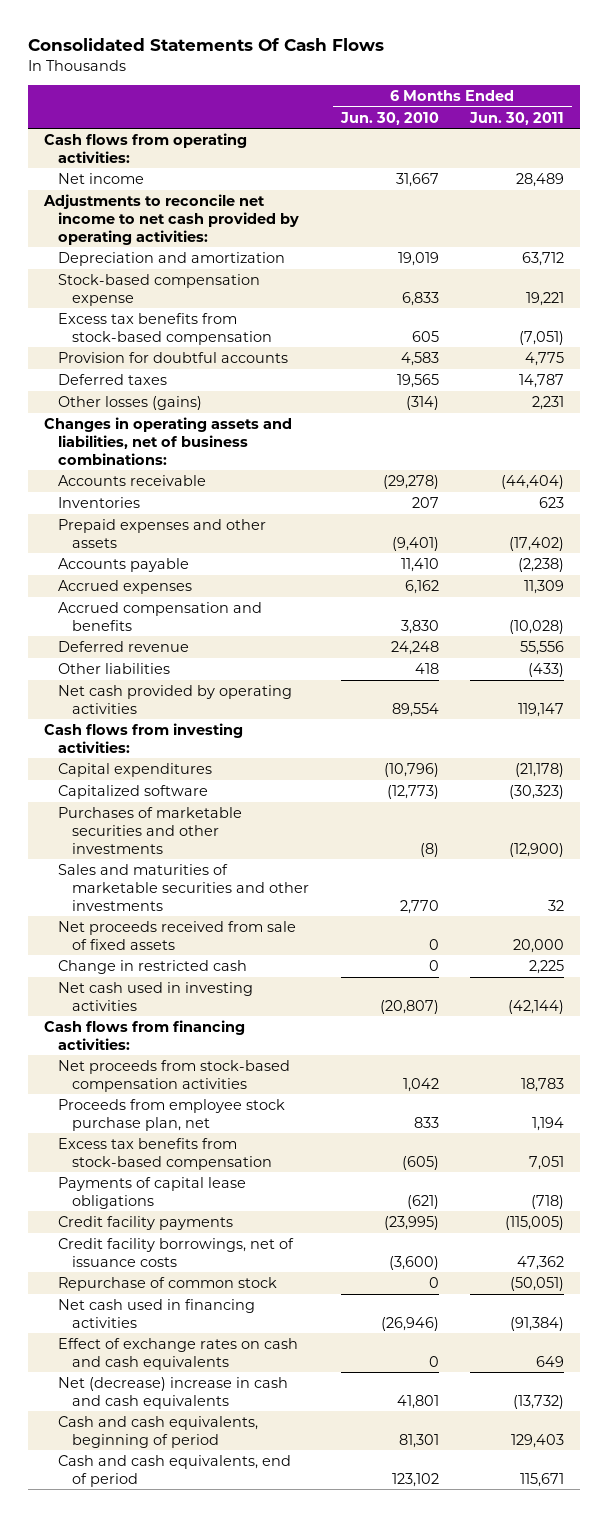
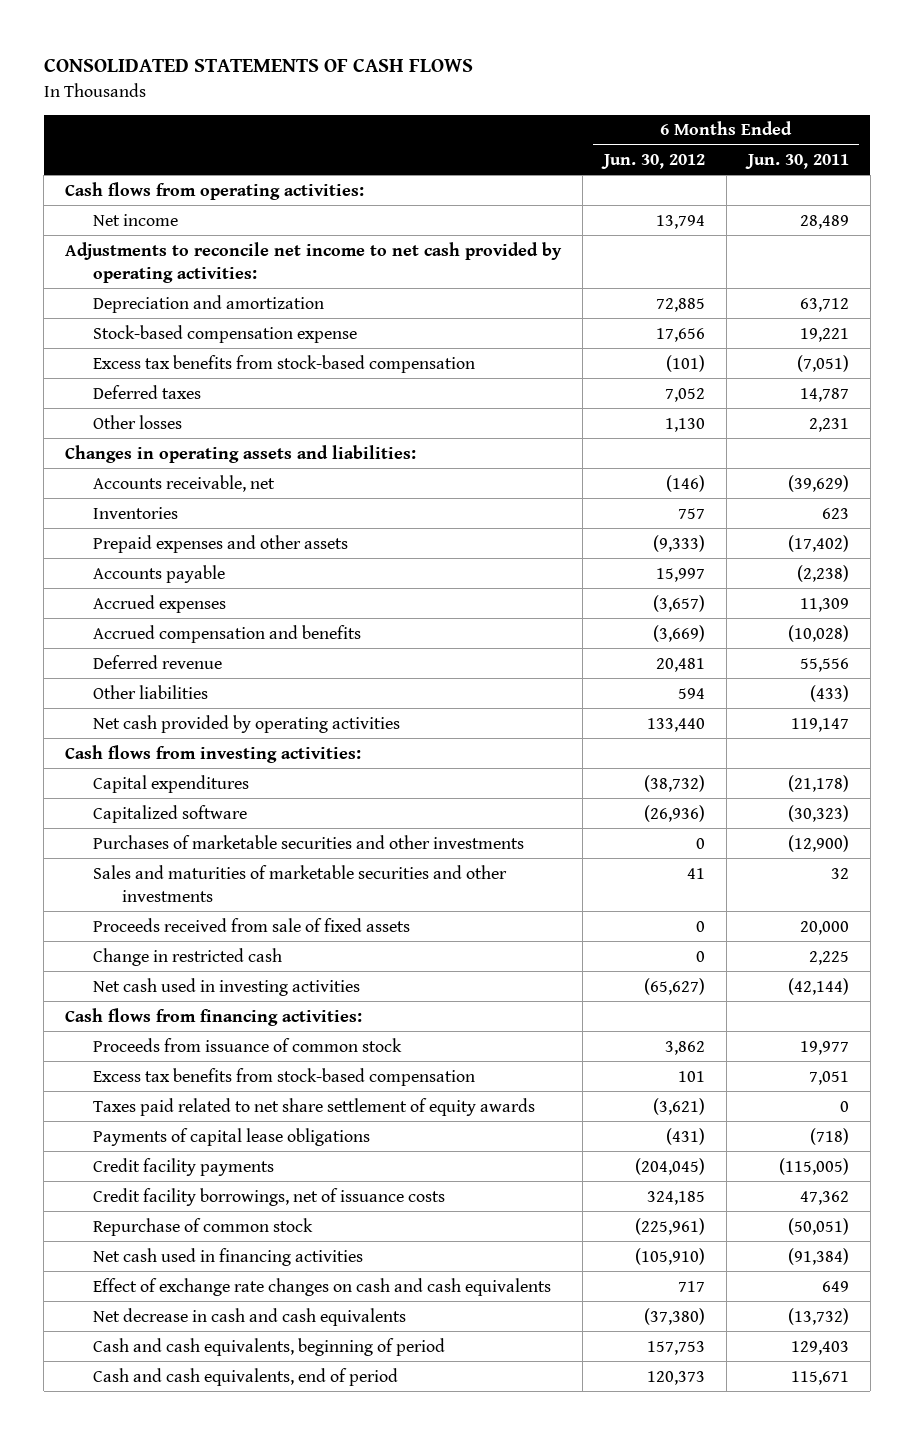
[27,37,384,51] Consolidated Statements Of Cash Flows -> [43,59,473,73] CONSOLIDATED STATEMENTS OF CASH FLOWS
[339,111,439,125] Jun. 30, 2010 -> none
none -> [600,154,705,170] Jun. 30, 2012
[57,351,288,363] Provision for doubtful accounts -> none
[57,395,202,410] Other losses (gains) -> [93,414,183,429] Other losses
[43,416,292,465] Changes in operating assets and liabilities, net of business combinations: -> [65,444,417,463] Changes in operating assets and liabilities:
[57,474,206,486] Accounts receivable -> [93,474,276,492] Accounts receivable, net
[501,474,565,489] (44,404) -> [787,474,849,492] (39,629)
[57,920,296,950] Net proceeds received from sale of fixed assets -> [93,917,411,932] Proceeds received from sale of fixed assets
[57,1059,290,1092] Net proceeds from stock-based compensation activities -> none
[57,1098,285,1131] Proceeds from employee stock purchase plan, net -> none
none -> [93,1037,403,1052] Proceeds from issuance of common stock
none -> [93,1097,536,1116] Taxes paid related to net share settlement of equity awards
[57,1337,298,1370] Effect of exchange rates on cash and cash equivalents -> [93,1277,552,1296] Effect of exchange rate changes on cash and cash equivalents
[57,1376,288,1409] Net (decrease) increase in cash and cash equivalents -> [93,1307,407,1326] Net decrease in cash and cash equivalents

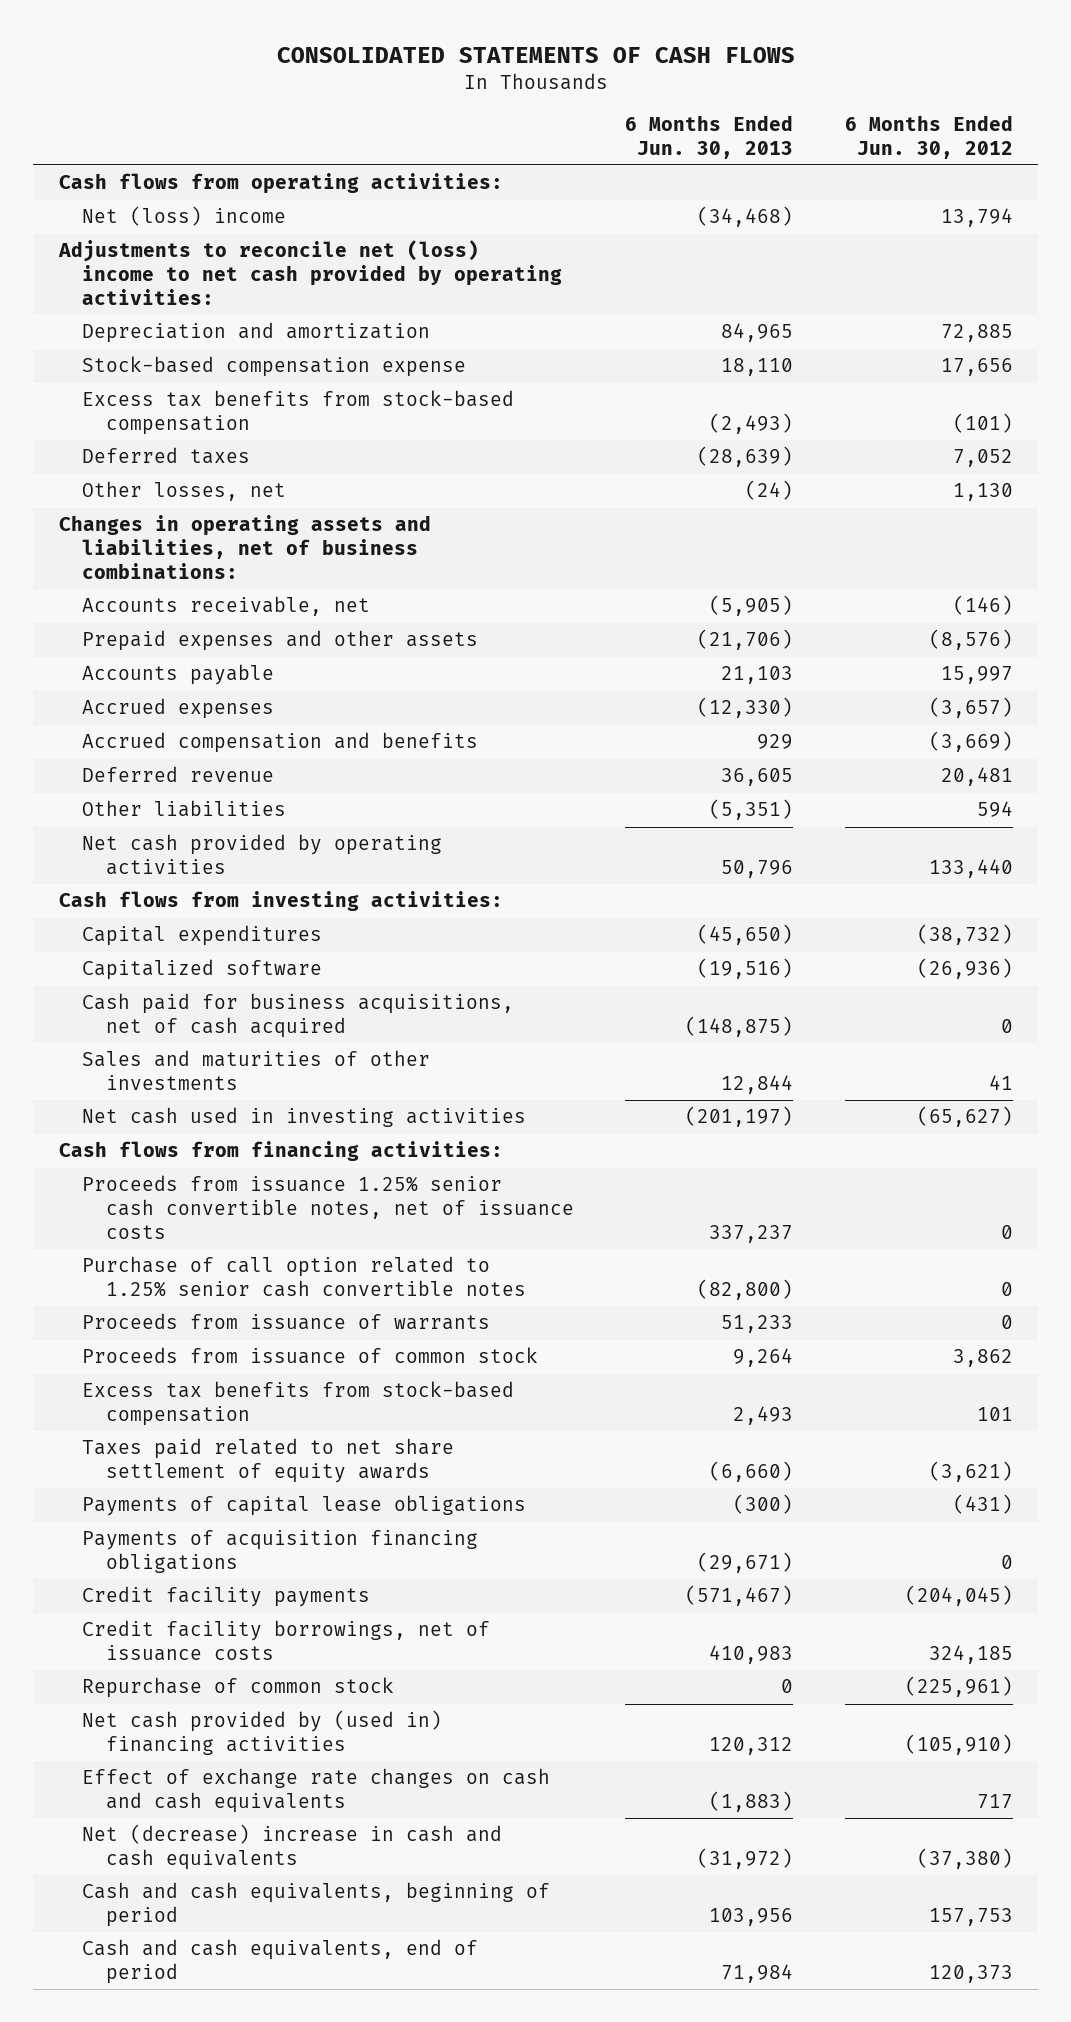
[744,154,849,170] Jun. 30, 2011 -> none
none -> [625,115,794,159] 6 Months Ended Jun. 30, 2013
[93,213,179,226] Net income -> [82,206,287,227] Net (loss) income
[65,241,563,283] Adjustments to reconcile net income to net cash provided by operating activities: -> [57,240,563,305] Adjustments to reconcile net (loss) income to net cash provided by operating activities:
[93,414,183,429] Other losses -> [82,481,287,502] Other losses, net
[65,444,417,463] Changes in operating assets and liabilities: -> [58,515,431,579] Changes in operating assets and liabilities, net of business combinations:
[93,506,179,519] Inventories -> none
[652,534,705,552] (9,333) -> [928,629,1013,651] (8,576)
[93,834,525,849] Purchases of marketable securities and other investments -> none
[93,917,411,932] Proceeds received from sale of fixed assets -> none
[93,947,283,966] Change in restricted cash -> none
none -> [82,993,515,1039] Cash paid for business acquisitions, net of cash acquired
[93,864,508,902] Sales and maturities of marketable securities and other investments -> [82,1050,431,1091] Sales and maturities of other investments
none -> [82,1175,575,1239] Proceeds from issuance 1.25% senior cash convertible notes, net of issuance costs
none -> [82,1256,527,1298] Purchase of call option related to 1.25% senior cash convertible notes
none -> [82,1313,491,1331] Proceeds from issuance of warrants
none -> [82,1530,479,1574] Payments of acquisition financing obligations
[93,1247,364,1266] Net cash used in financing activities -> [82,1710,443,1756] Net cash provided by (used in) financing activities
[93,1307,407,1326] Net decrease in cash and cash equivalents -> [82,1824,503,1871] Net (decrease) increase in cash and cash equivalents

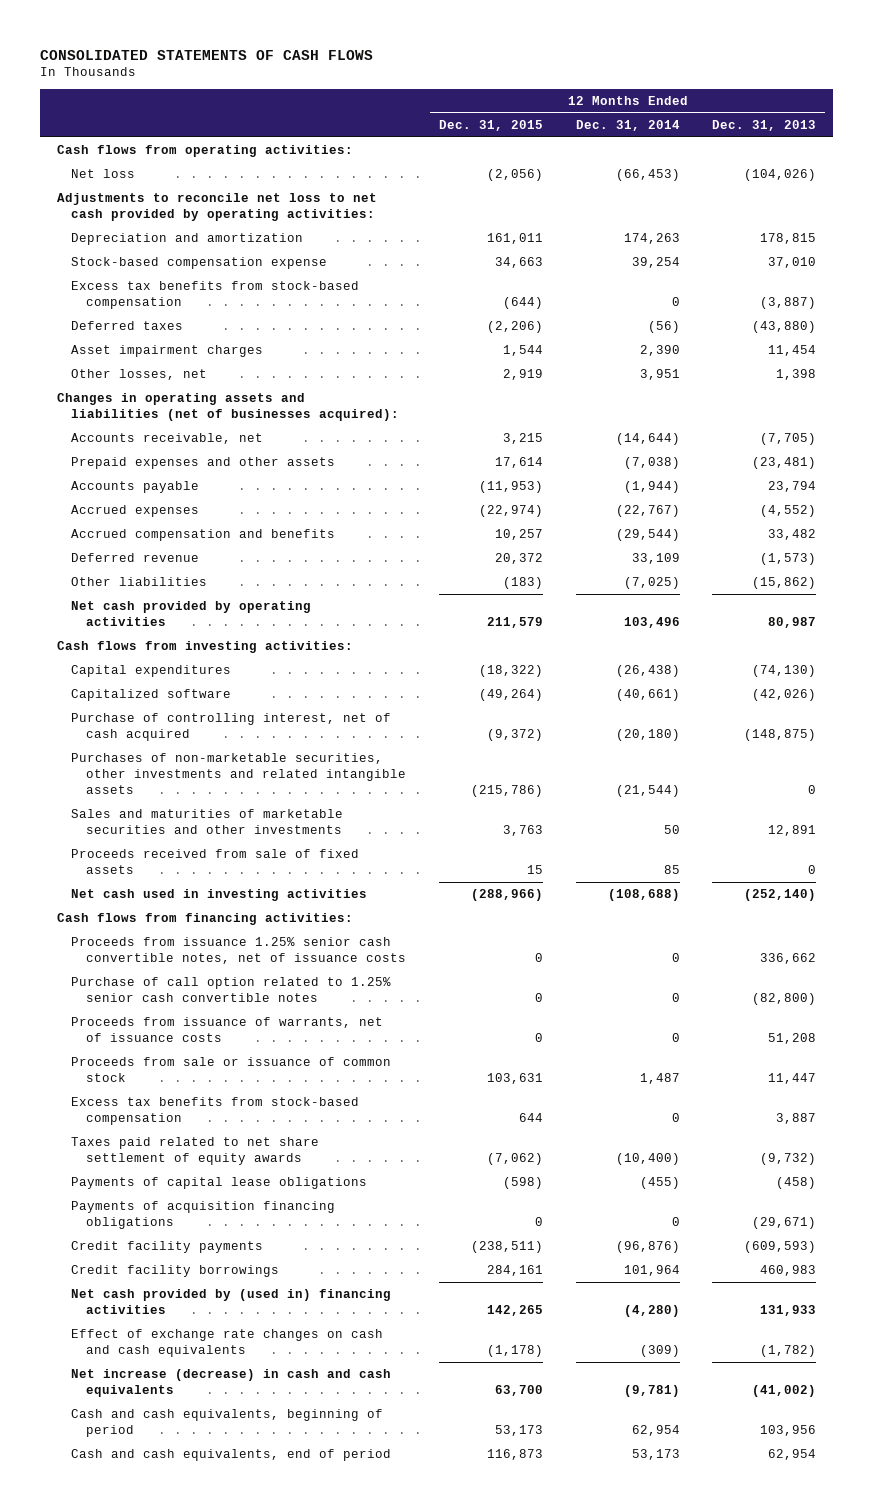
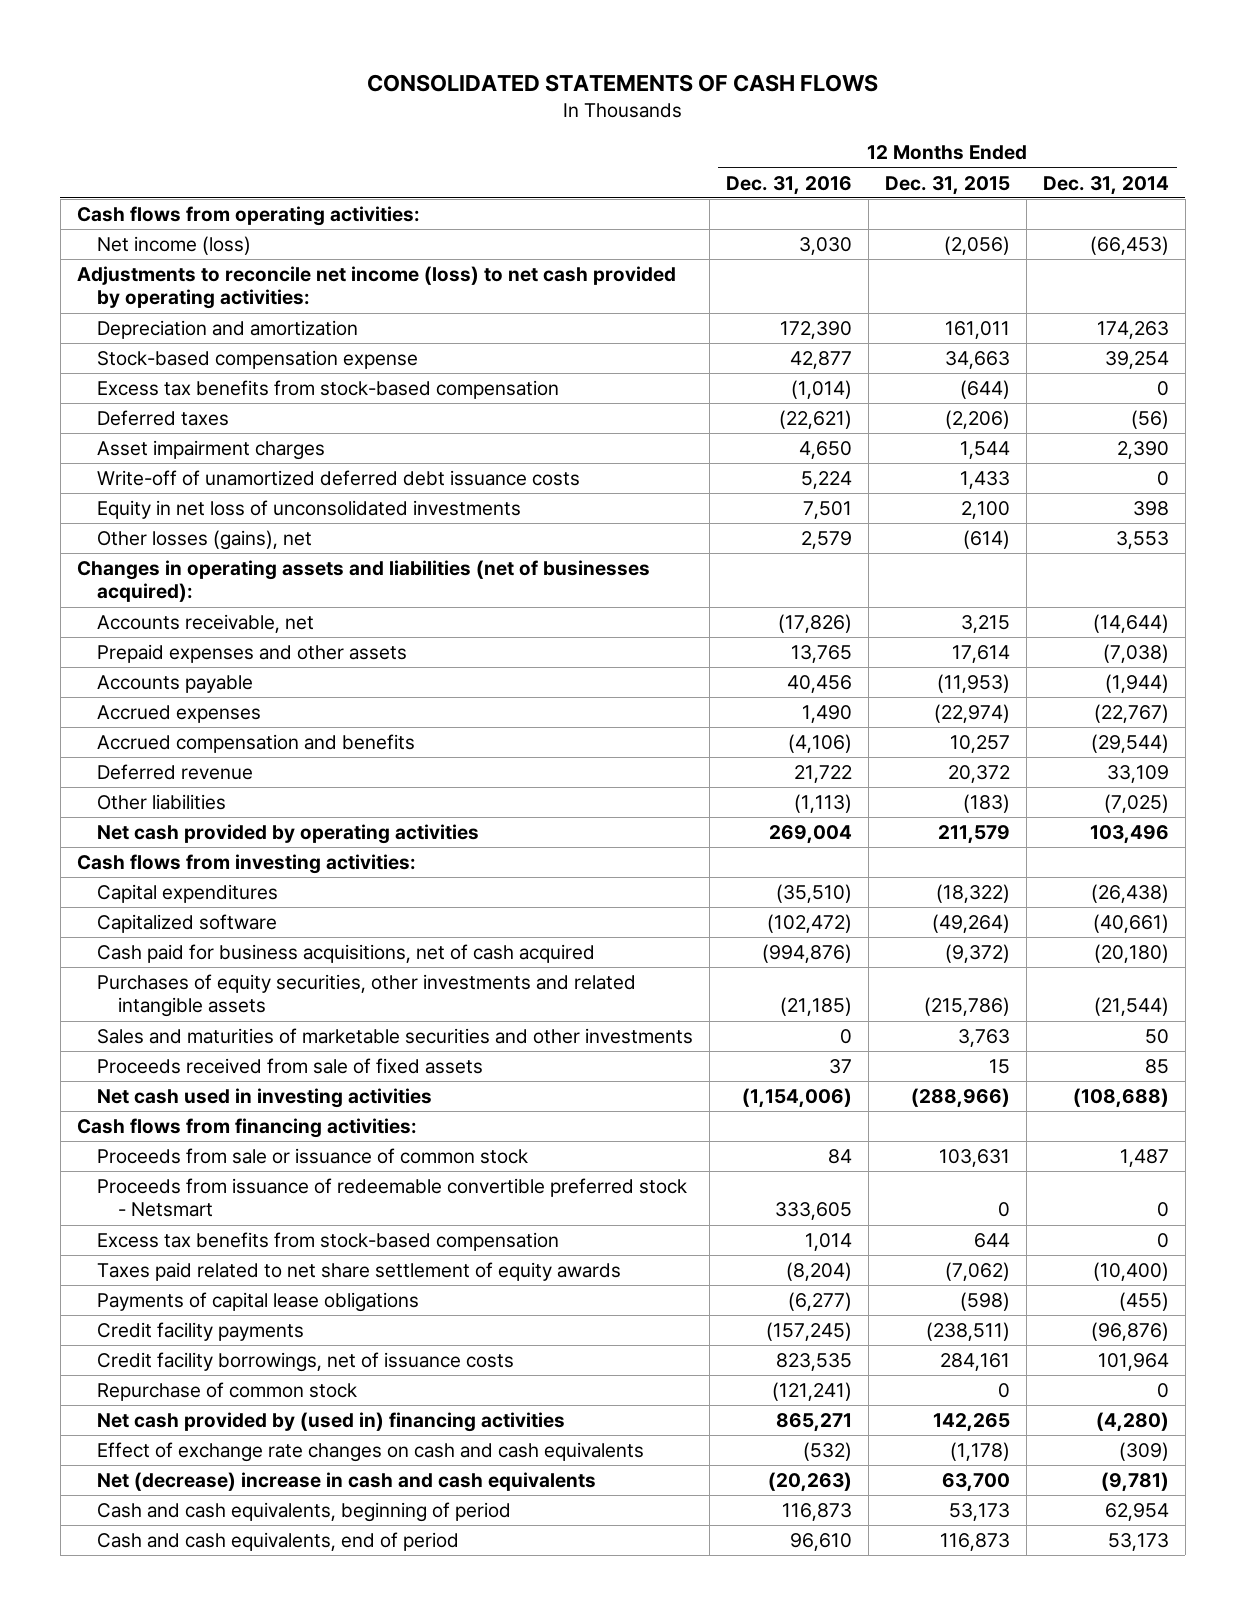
[712,120,817,132] Dec. 31, 2013 -> none
none -> [726,175,853,195] Dec. 31, 2016
[71,169,136,179] Net loss -> [97,236,252,256] Net income (loss)
[56,193,377,221] Adjustments to reconcile net loss to net cash provided by operating activities: -> [76,266,676,310] Adjustments to reconcile net income (loss) to net cash provided by operating activities:
none -> [97,470,581,487] Write-off of unamortized deferred debt issuance costs
none -> [97,500,522,520] Equity in net loss of unconsolidated investments
[71,369,208,381] Other losses, net -> [97,530,313,551] Other losses (gains), net
[502,369,543,381] 2,919 -> [962,530,1010,550] (614)
[639,369,680,381] 3,951 -> [1115,531,1169,550] 3,553
[71,713,392,741] Purchase of controlling interest, net of cash acquired -> [97,944,596,964] Cash paid for business acquisitions, net of cash acquired
[71,753,406,794] Purchases of non-marketable securities, other investments and related intangible assets -> [97,974,637,1018] Purchases of equity securities, other investments and related intangible assets
[71,937,406,964] Proceeds from issuance 1.25% senior cash convertible notes, net of issuance costs -> none
[71,977,392,1002] Purchase of call option related to 1.25% senior cash convertible notes -> none
[71,1017,384,1042] Proceeds from issuance of warrants, net of issuance costs -> none
none -> [97,1178,688,1218] Proceeds from issuance of redeemable convertible preferred stock - Netsmart
[71,1201,336,1229] Payments of acquisition financing obligations -> none
[71,1265,280,1278] Credit facility borrowings -> [97,1352,515,1373] Credit facility borrowings, net of issuance costs
none -> [97,1382,358,1402] Repurchase of common stock
[71,1369,392,1397] Net increase (decrease) in cash and cash equivalents -> [97,1472,597,1492] Net (decrease) increase in cash and cash equivalents

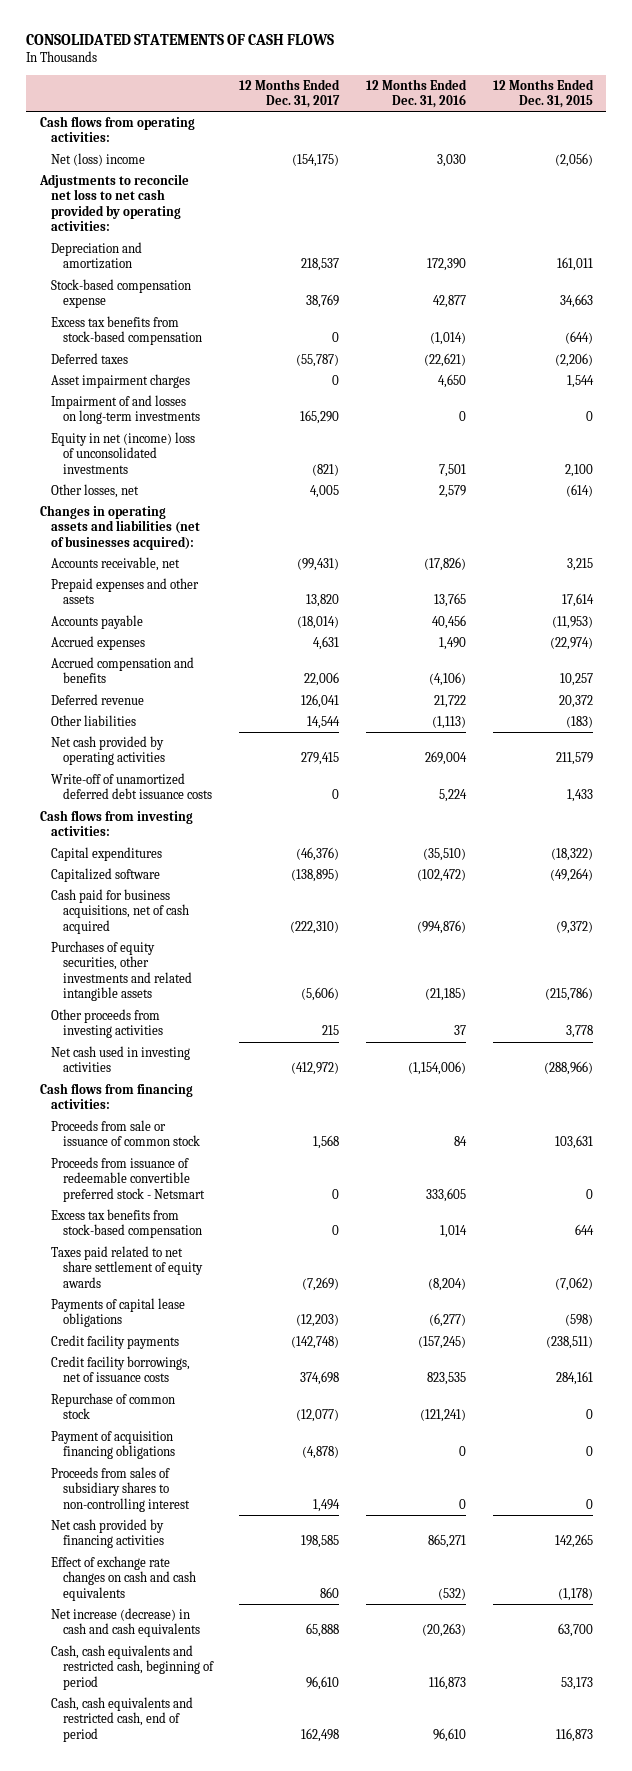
[1042,175,1169,195] Dec. 31, 2014 -> none
none -> [239,78,341,109] 12 Months Ended Dec. 31, 2017
[97,236,252,256] Net income (loss) -> [51,152,146,166] Net (loss) income
[76,266,676,310] Adjustments to reconcile net income (loss) to net cash provided by operating activities: -> [38,173,189,232] Adjustments to reconcile net loss to net cash provided by operating activities:
none -> [51,394,200,425] Impairment of and losses on long-term investments
[97,500,522,520] Equity in net loss of unconsolidated investments -> [51,431,196,474] Equity in net (income) loss of unconsolidated investments
[97,530,313,551] Other losses (gains), net -> [51,483,140,498] Other losses, net
[97,470,581,487] Write-off of unamortized deferred debt issuance costs -> [51,772,212,800] Write-off of unamortized deferred debt issuance costs
[97,1028,694,1045] Sales and maturities of marketable securities and other investments -> none
[97,1058,484,1075] Proceeds received from sale of fixed assets -> none
none -> [51,1008,163,1039] Other proceeds from investing activities
none -> [51,1430,175,1460] Payment of acquisition financing obligations
none -> [51,1466,190,1512] Proceeds from sales of subsidiary shares to non-controlling interest
[97,1412,566,1433] Net cash provided by (used in) financing activities -> [51,1518,165,1549] Net cash provided by financing activities
[97,1472,597,1492] Net (decrease) increase in cash and cash equivalents -> [51,1607,200,1638] Net increase (decrease) in cash and cash equivalents
[97,1502,512,1523] Cash and cash equivalents, beginning of period -> [51,1644,214,1690] Cash, cash equivalents and restricted cash, beginning of period
[97,1532,460,1552] Cash and cash equivalents, end of period -> [51,1696,194,1742] Cash, cash equivalents and restricted cash, end of period

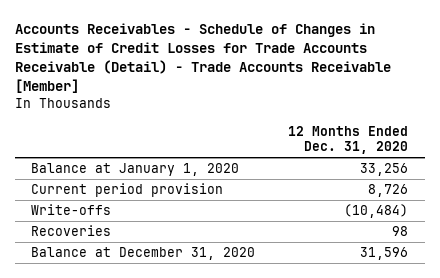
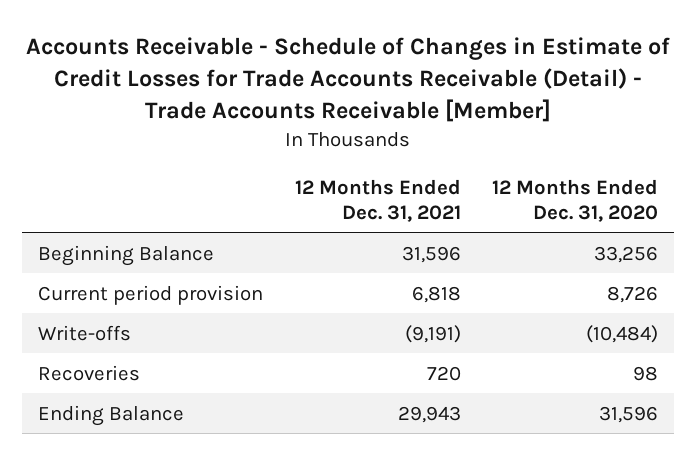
[14,23,391,94] Accounts Receivables - Schedule of Changes in Estimate of Credit Losses for Trade Accounts Receivable (Detail) - Trade Accounts Receivable [Member] -> [26,37,671,123] Accounts Receivable - Schedule of Changes in Estimate of Credit Losses for Trade Accounts Receivable (Detail) - Trade Accounts Receivable [Member]
none -> [294,178,461,222] 12 Months Ended Dec. 31, 2021
[31,163,240,177] Balance at January 1, 2020 -> [38,244,215,266] Beginning Balance
[31,247,256,261] Balance at December 31, 2020 -> [38,404,185,426] Ending Balance

